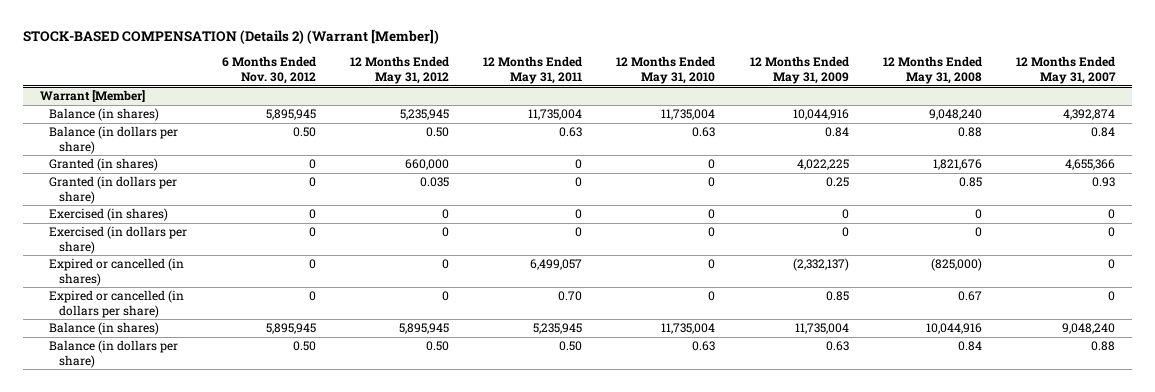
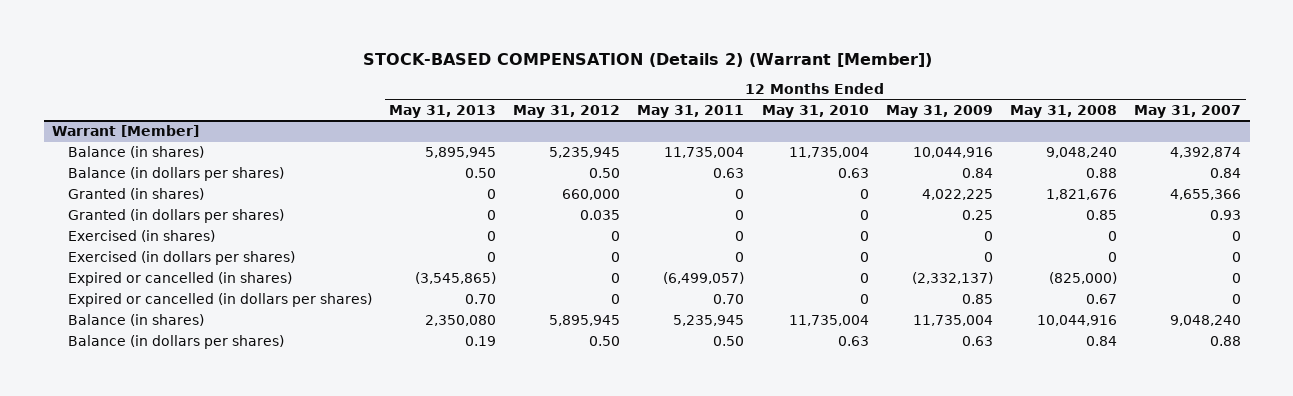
[221,56,316,85] 6 Months Ended Nov. 30, 2012 -> none
none -> [388,104,496,118] May 31, 2013
[49,126,179,154] Balance (in dollars per share) -> [67,167,284,182] Balance (in dollars per shares)
[49,176,178,204] Granted (in dollars per share) -> [67,209,284,224] Granted (in dollars per shares)
[49,226,188,254] Exercised (in dollars per share) -> [67,251,295,266] Exercised (in dollars per shares)
[530,259,583,271] 6,499,057 -> [663,272,745,285] (6,499,057)
[49,290,185,318] Expired or cancelled (in dollars per share) -> [67,293,372,308] Expired or cancelled (in dollars per shares)
[49,340,179,368] Balance (in dollars per share) -> [67,335,284,350] Balance (in dollars per shares)

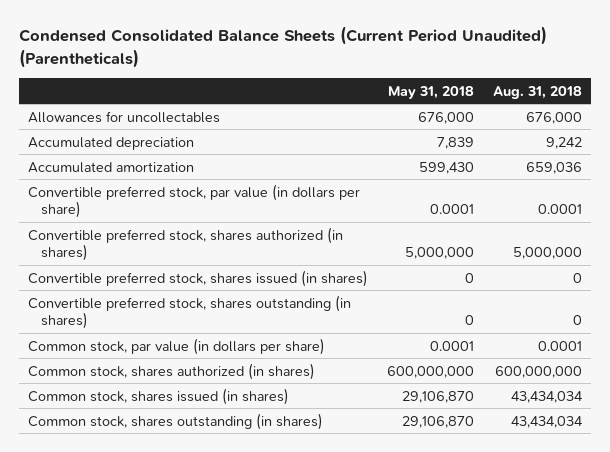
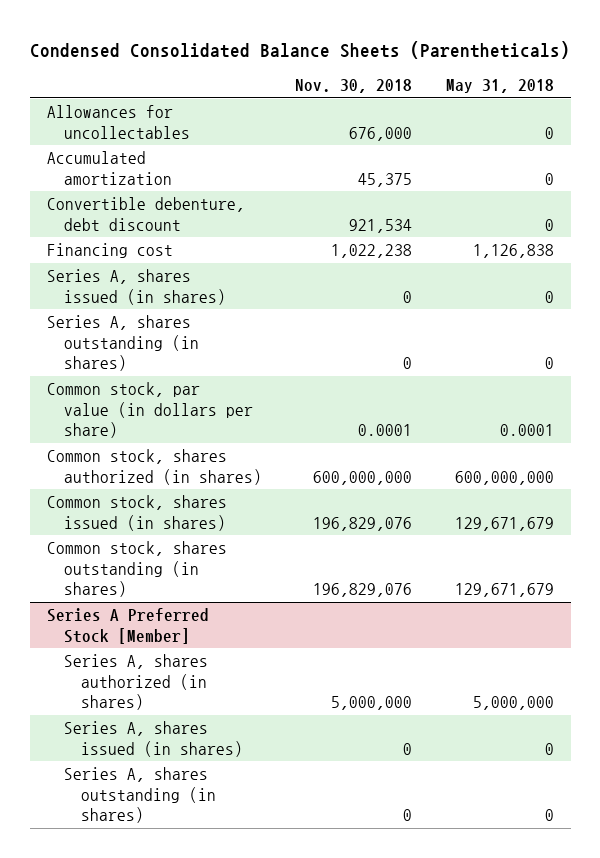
[18,26,547,68] Condensed Consolidated Balance Sheets (Current Period Unaudited) (Parentheticals) -> [30,40,571,59] Condensed Consolidated Balance Sheets (Parentheticals)
[492,85,582,99] Aug. 31, 2018 -> none
none -> [295,79,413,94] Nov. 30, 2018
[28,136,195,150] Accumulated depreciation -> none
[28,183,361,218] Convertible preferred stock, par value (in dollars per share) -> none
[28,226,344,261] Convertible preferred stock, shares authorized (in shares) -> none
[418,111,475,124] 676,000 -> [544,126,554,139] 0
[419,161,475,174] 599,430 -> [544,172,554,185] 0
none -> [46,197,245,231] Convertible debenture, debt discount
none -> [46,243,173,259] Financing cost
[28,269,369,287] Convertible preferred stock, shares issued (in shares) -> [46,269,226,305] Series A, shares issued (in shares)
[28,294,352,329] Convertible preferred stock, shares outstanding (in shares) -> [46,315,199,372] Series A, shares outstanding (in shares)
[402,390,475,403] 29,106,870 -> [454,516,554,531] 129,671,679
[402,415,475,428] 29,106,870 -> [454,583,554,598] 129,671,679
none -> [46,608,209,644] Series A Preferred Stock [Member]
none -> [63,654,208,711] Series A, shares authorized (in shares)
none -> [63,721,244,757] Series A, shares issued (in shares)
none -> [63,767,217,824] Series A, shares outstanding (in shares)

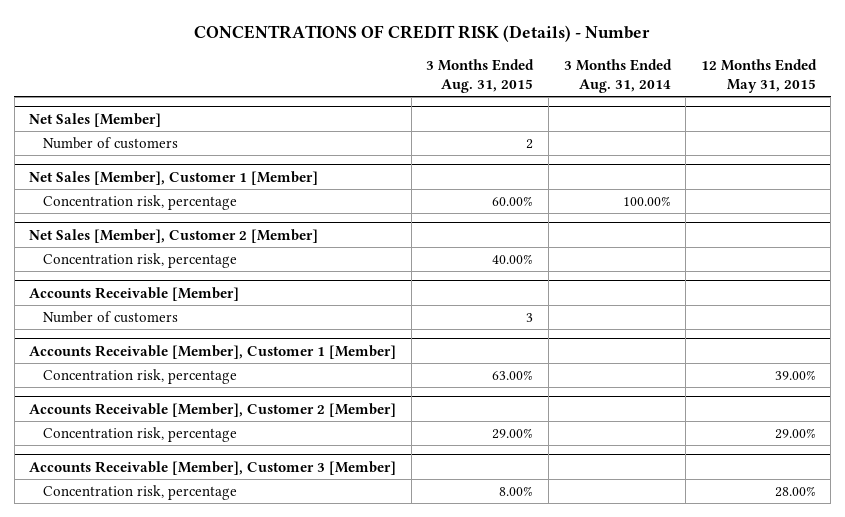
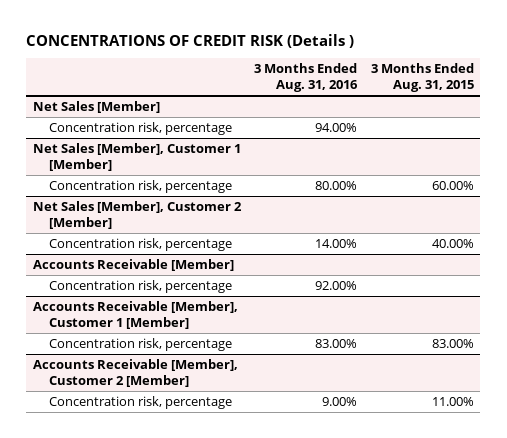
[194,24,651,42] CONCENTRATIONS OF CREDIT RISK (Details) - Number -> [26,33,355,48] CONCENTRATIONS OF CREDIT RISK (Details )
[563,58,672,94] 3 Months Ended Aug. 31, 2014 -> none
[700,58,817,94] 12 Months Ended May 31, 2015 -> none
none -> [254,63,359,93] 3 Months Ended Aug. 31, 2016
[42,136,178,149] Number of customers -> none
none -> [48,121,232,135] Concentration risk, percentage
[42,310,178,323] Number of customers -> none
none -> [48,279,232,293] Concentration risk, percentage
[492,369,534,380] 63.00% -> [431,338,474,348] 83.00%
[29,460,397,475] Accounts Receivable [Member], Customer 3 [Member] -> none
[42,484,237,500] Concentration risk, percentage -> none
[492,427,534,439] 29.00% -> [431,396,474,406] 11.00%

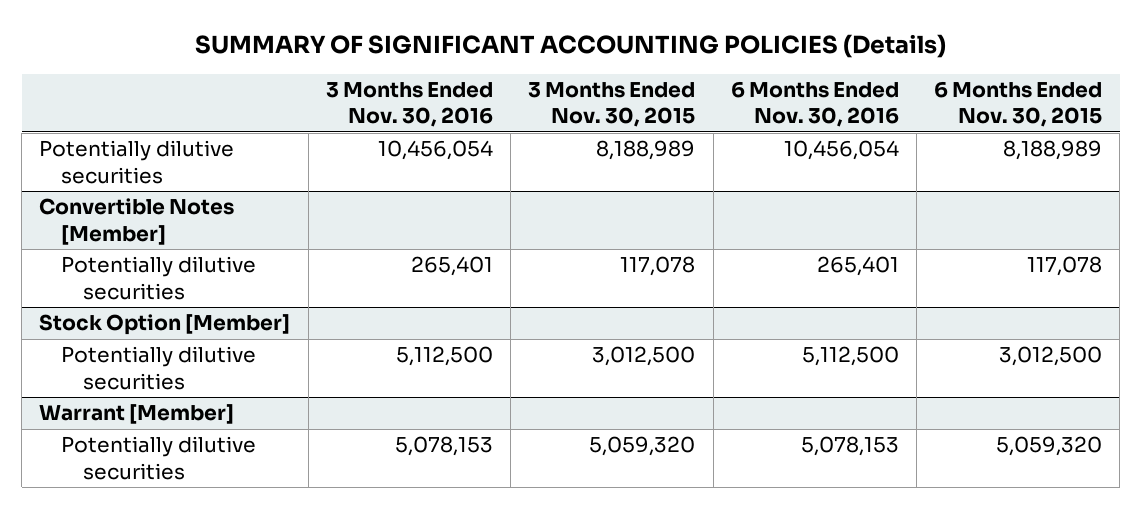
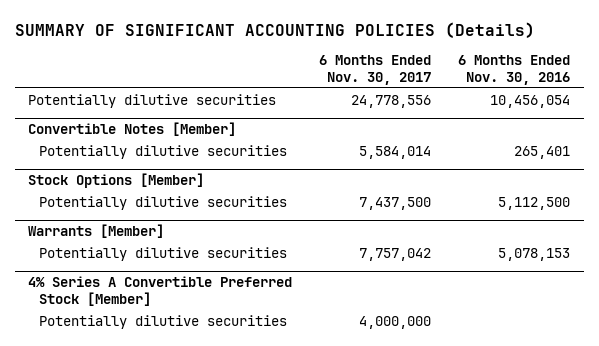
[325,82,493,128] 3 Months Ended Nov. 30, 2016 -> none
[528,82,696,128] 3 Months Ended Nov. 30, 2015 -> none
[934,81,1103,128] 6 Months Ended Nov. 30, 2015 -> none
none -> [319,55,432,86] 6 Months Ended Nov. 30, 2017
[39,314,291,336] Stock Option [Member] -> [28,173,205,189] Stock Options [Member]
[39,404,235,425] Warrant [Member] -> [28,224,165,239] Warrants [Member]
none -> [28,276,293,306] 4% Series A Convertible Preferred Stock [Member]
none -> [38,314,287,329] Potentially dilutive securities

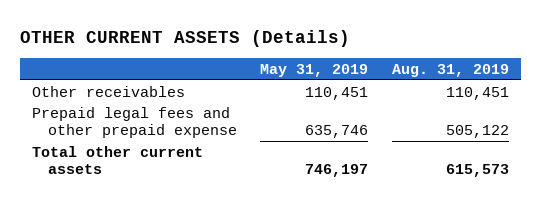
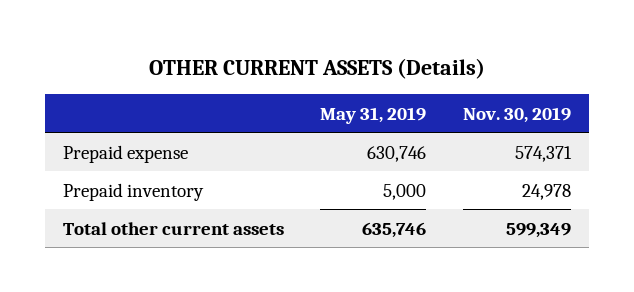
[392,63,510,77] Aug. 31, 2019 -> none
none -> [462,106,571,123] Nov. 30, 2019
[31,85,185,97] Other receivables -> none
[31,106,237,139] Prepaid legal fees and other prepaid expense -> [63,144,189,163] Prepaid expense
[305,125,369,139] 635,746 -> [367,145,427,162] 630,746
none -> [63,182,205,201] Prepaid inventory
[305,164,369,178] 746,197 -> [362,221,427,238] 635,746

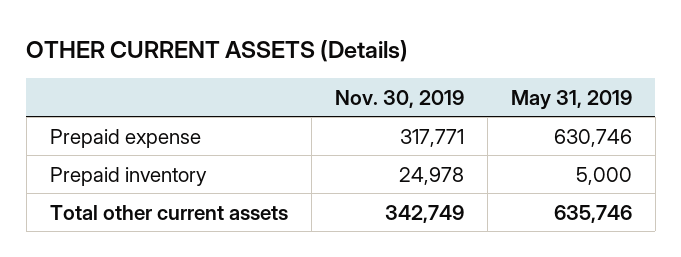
[514,145,572,162] 574,371 -> [399,128,464,147] 317,771
[505,222,571,238] 599,349 -> [384,204,464,223] 342,749

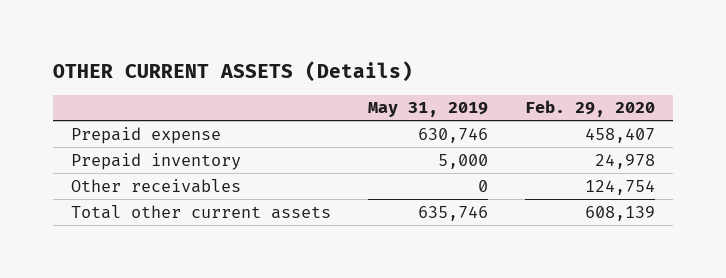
[334,89,464,108] Nov. 30, 2019 -> none
none -> [524,100,655,118] Feb. 29, 2020
none -> [71,178,242,193] Other receivables

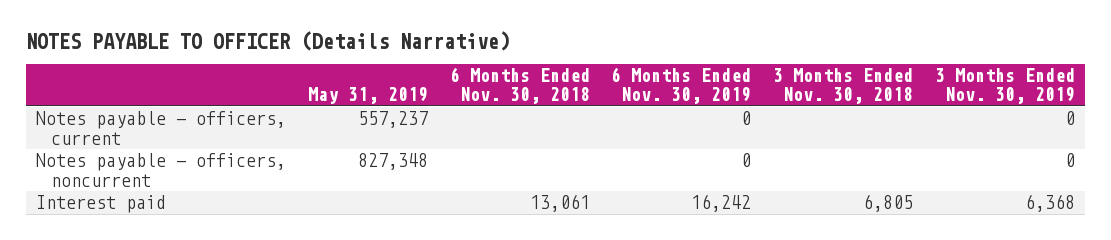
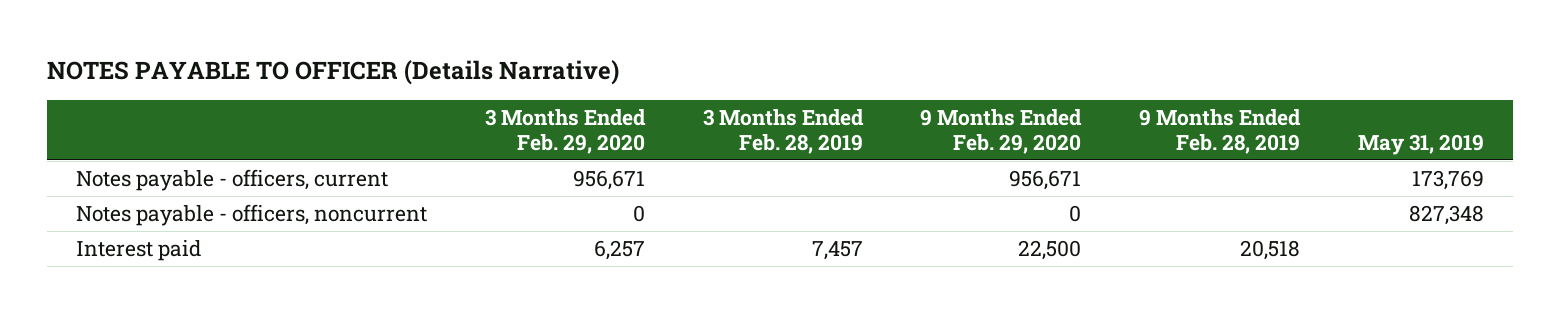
[449,67,590,105] 6 Months Ended Nov. 30, 2018 -> none
[611,67,752,105] 6 Months Ended Nov. 30, 2019 -> none
[772,68,913,105] 3 Months Ended Nov. 30, 2018 -> none
[934,68,1075,105] 3 Months Ended Nov. 30, 2019 -> none
none -> [484,109,646,154] 3 Months Ended Feb. 29, 2020
none -> [702,109,864,154] 3 Months Ended Feb. 28, 2019
none -> [920,109,1083,154] 9 Months Ended Feb. 29, 2020
none -> [1139,109,1302,154] 9 Months Ended Feb. 28, 2019
[357,111,428,129] 557,237 -> [1412,170,1485,191] 173,769

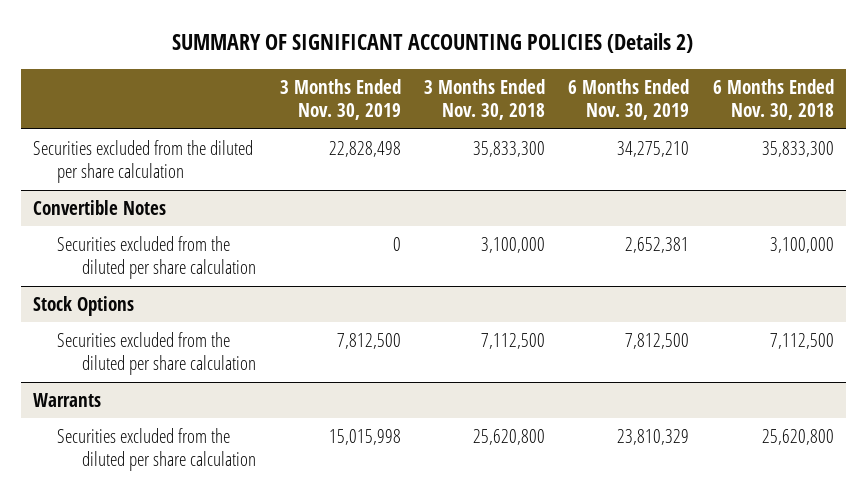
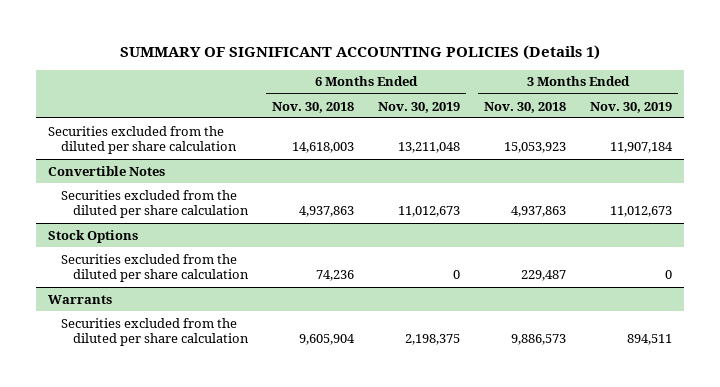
[172,33,694,54] SUMMARY OF SIGNIFICANT ACCOUNTING POLICIES (Details 2) -> [120,44,601,60] SUMMARY OF SIGNIFICANT ACCOUNTING POLICIES (Details 1)
[328,140,401,157] 22,828,498 -> [609,142,673,154] 11,907,184
[473,140,546,157] 35,833,300 -> [503,142,566,154] 15,053,923
[617,140,690,157] 34,275,210 -> [397,142,460,154] 13,211,048
[761,140,834,157] 35,833,300 -> [291,142,354,154] 14,618,003
[392,236,401,251] 0 -> [609,206,672,218] 11,012,673
[481,236,546,253] 3,100,000 -> [510,206,566,218] 4,937,863
[625,236,690,253] 2,652,381 -> [397,206,460,218] 11,012,673
[769,236,834,253] 3,100,000 -> [298,206,354,218] 4,937,863
[336,332,401,349] 7,812,500 -> [664,270,672,280] 0
[481,332,546,349] 7,112,500 -> [520,270,566,282] 229,487
[625,332,690,349] 7,812,500 -> [452,270,460,280] 0
[769,332,834,349] 7,112,500 -> [315,270,354,282] 74,236
[328,428,401,445] 15,015,998 -> [626,334,672,346] 894,511
[473,428,546,445] 25,620,800 -> [510,334,566,346] 9,886,573
[617,428,690,445] 23,810,329 -> [404,334,460,346] 2,198,375
[761,428,834,445] 25,620,800 -> [298,334,355,346] 9,605,904

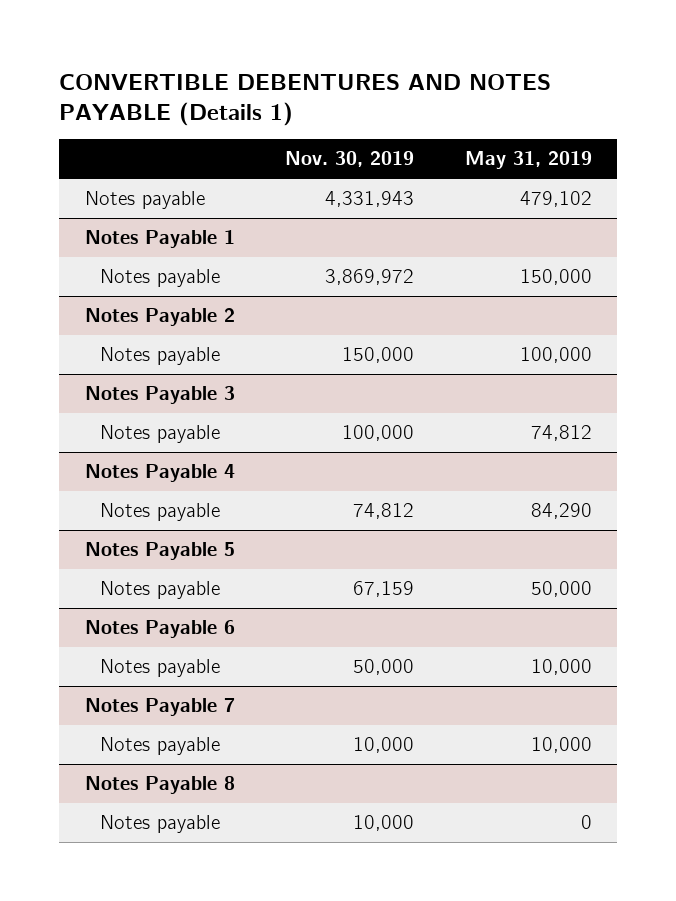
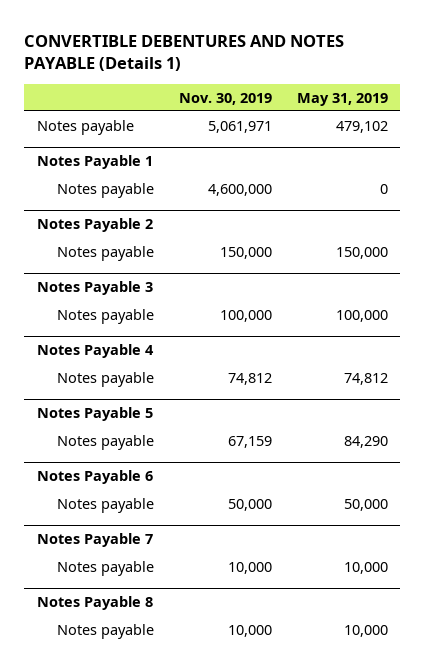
[325,191,415,208] 4,331,943 -> [208,120,273,133] 5,061,971
[325,269,415,286] 3,869,972 -> [208,183,273,196] 4,600,000
[519,269,592,286] 150,000 -> [380,183,389,194] 0
[519,347,592,364] 100,000 -> [336,246,389,259] 150,000
[530,425,592,442] 74,812 -> [336,309,389,322] 100,000
[530,503,592,520] 84,290 -> [344,372,389,385] 74,812
[530,581,592,598] 50,000 -> [344,435,389,448] 84,290
[530,659,592,676] 10,000 -> [344,498,389,511] 50,000
[580,815,592,830] 0 -> [344,624,389,637] 10,000

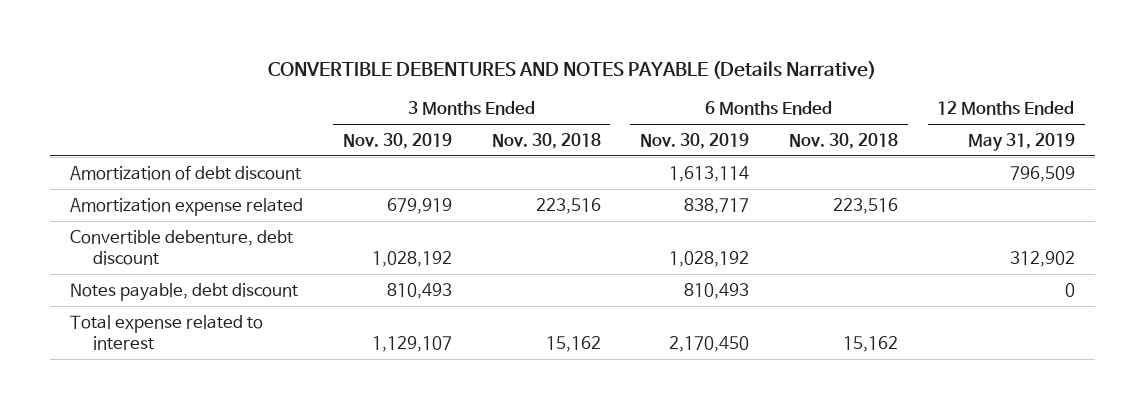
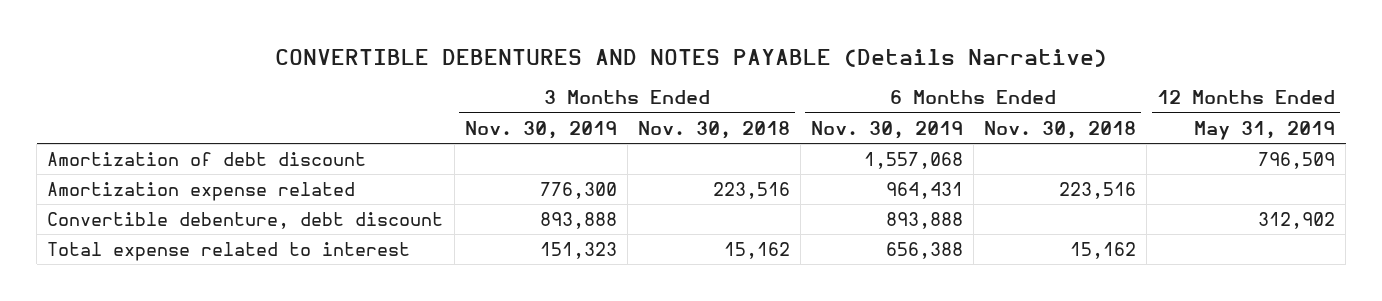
[69,282,298,301] Notes payable, debt discount -> none
[669,165,750,182] 1,613,114 -> [863,151,963,169] 1,557,068
[386,197,452,214] 679,919 -> [539,181,617,199] 776,300
[684,197,750,214] 838,717 -> [885,181,963,199] 964,431
[371,251,452,268] 1,028,192 -> [539,211,617,229] 893,888
[669,251,750,268] 1,028,192 -> [885,211,963,229] 893,888
[371,336,452,353] 1,129,107 -> [539,241,617,259] 151,323
[669,336,750,353] 2,170,450 -> [885,241,963,259] 656,388

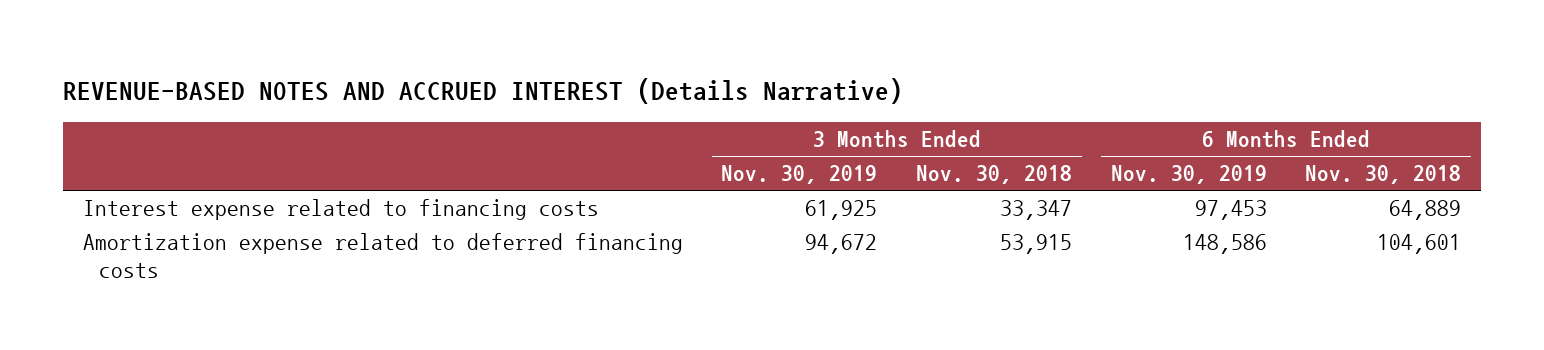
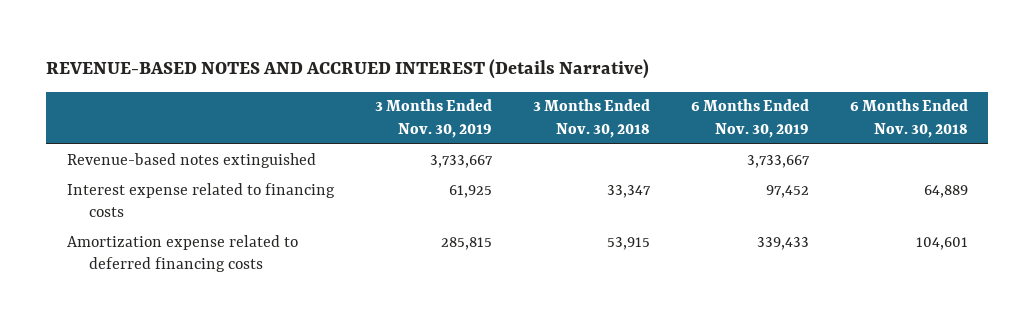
none -> [66,152,316,168] Revenue-based notes extinguished
[1194,200,1267,221] 97,453 -> [765,184,809,198] 97,452
[805,234,878,255] 94,672 -> [440,236,492,250] 285,815
[1182,234,1267,255] 148,586 -> [756,236,809,250] 339,433

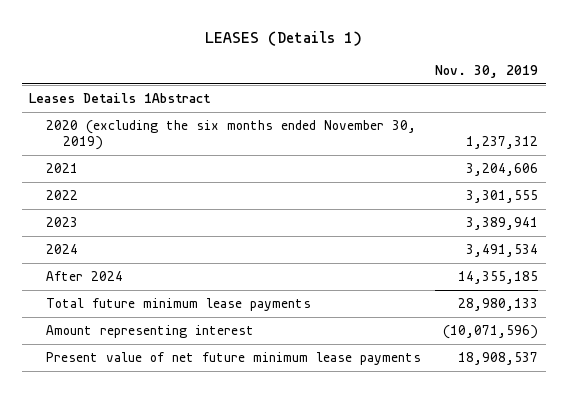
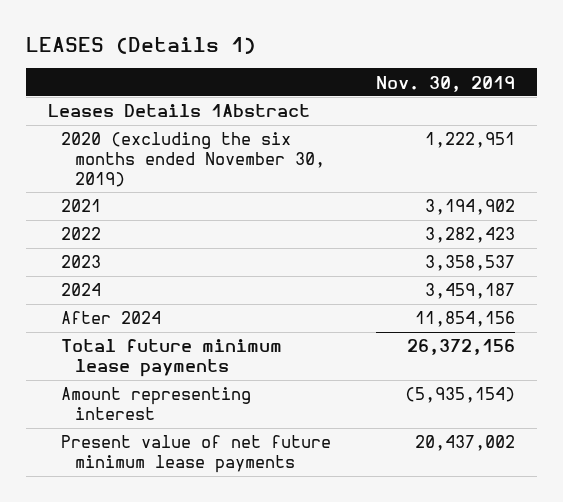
[466,136,539,150] 1,237,312 -> [425,132,516,149] 1,222,951
[466,163,539,177] 3,204,606 -> [425,199,516,216] 3,194,902
[466,190,539,204] 3,301,555 -> [425,227,516,244] 3,282,423
[466,217,539,231] 3,389,941 -> [425,255,516,272] 3,358,537
[466,244,539,258] 3,491,534 -> [425,283,516,300] 3,459,187
[458,271,539,285] 14,355,185 -> [415,311,516,328] 11,854,156
[458,298,539,312] 28,980,133 -> [407,339,516,356] 26,372,156
[443,325,539,340] (10,071,596) -> [405,387,516,404] (5,935,154)
[458,352,539,366] 18,908,537 -> [415,435,516,452] 20,437,002

